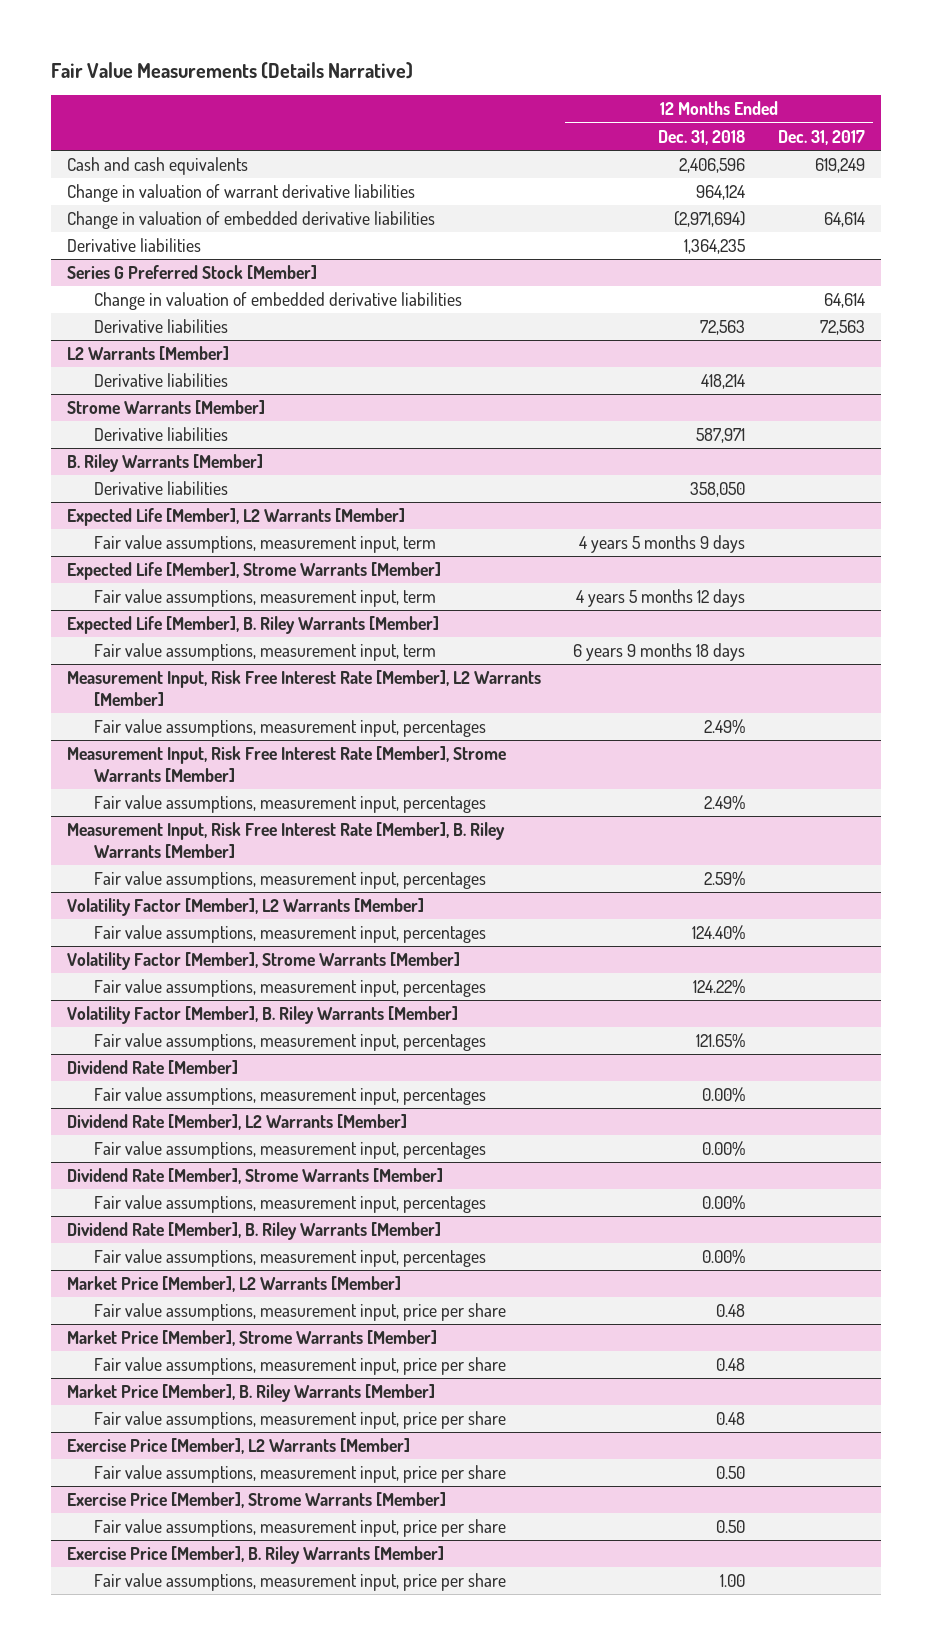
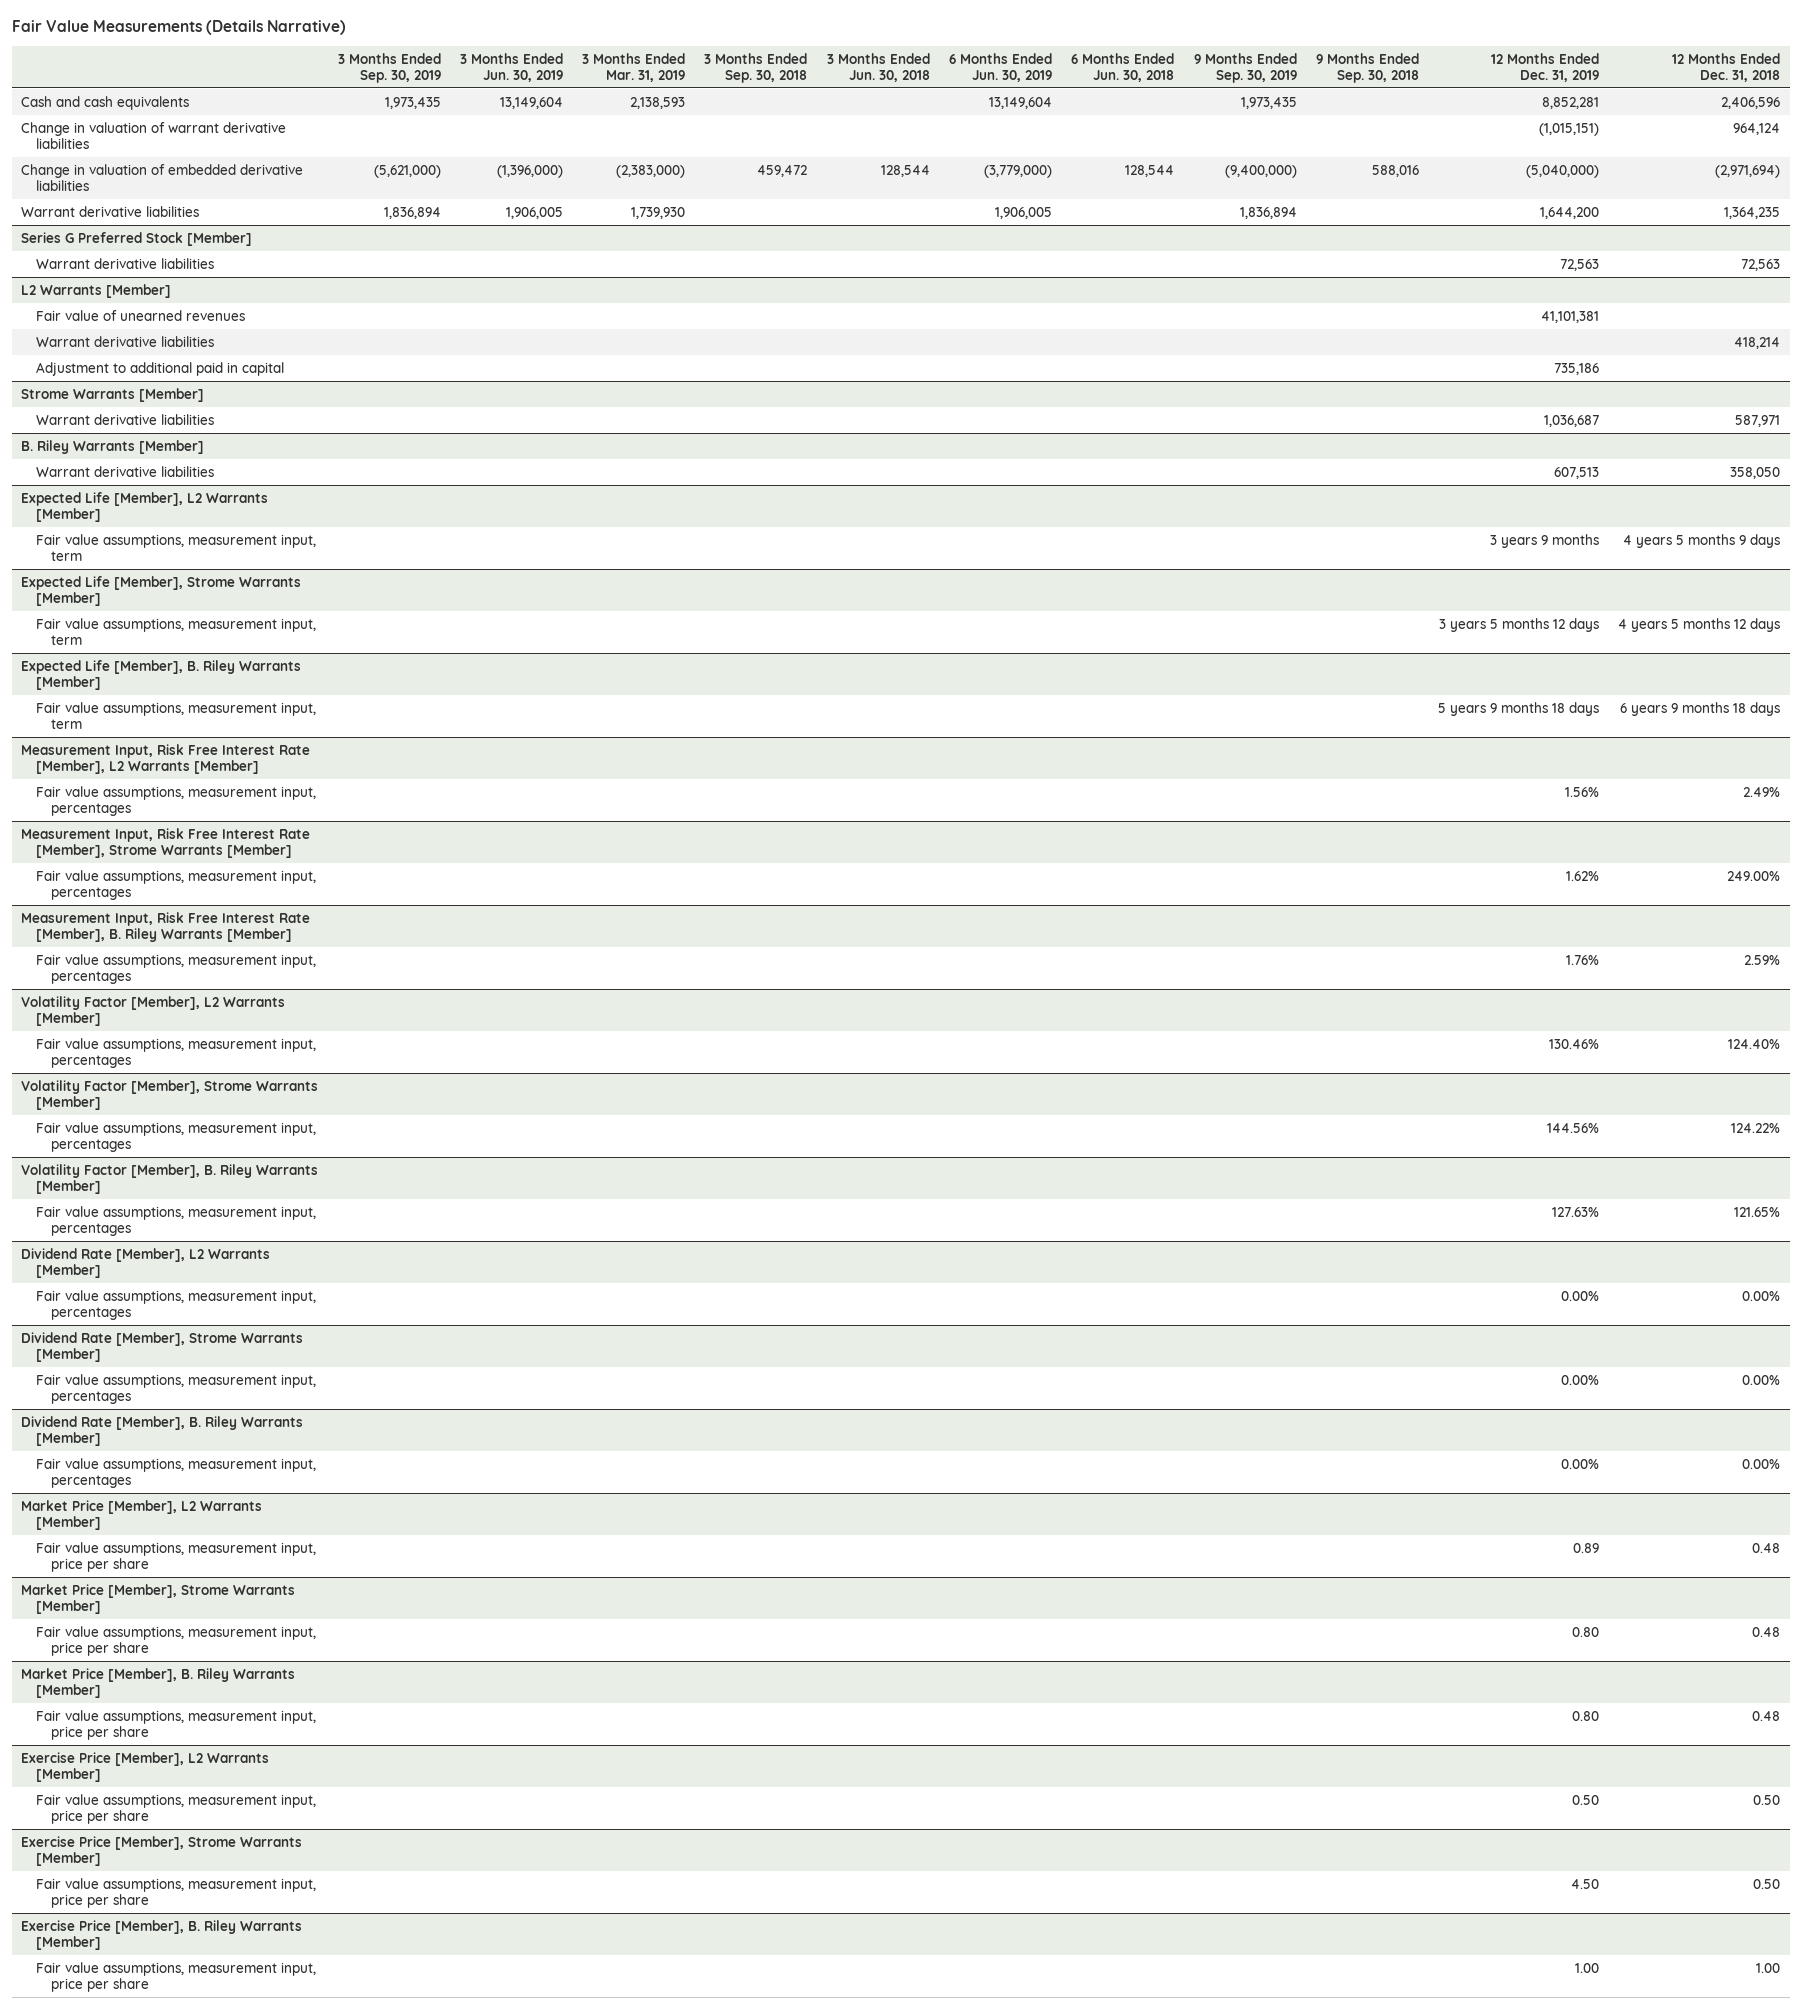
[777,129,865,145] Dec. 31, 2017 -> none
none -> [337,52,441,83] 3 Months Ended Sep. 30, 2019
none -> [459,52,563,82] 3 Months Ended Jun. 30, 2019
none -> [582,52,686,82] 3 Months Ended Mar. 31, 2019
none -> [704,52,808,83] 3 Months Ended Sep. 30, 2018
none -> [826,52,930,82] 3 Months Ended Jun. 30, 2018
none -> [948,52,1052,82] 6 Months Ended Jun. 30, 2019
none -> [1071,52,1175,82] 6 Months Ended Jun. 30, 2018
none -> [1193,52,1297,83] 9 Months Ended Sep. 30, 2019
none -> [1315,52,1419,83] 9 Months Ended Sep. 30, 2018
none -> [1491,52,1600,82] 12 Months Ended Dec. 31, 2019
[66,238,201,253] Derivative liabilities -> [21,205,200,217] Warrant derivative liabilities
[94,292,463,311] Change in valuation of embedded derivative liabilities -> none
[94,319,229,334] Derivative liabilities -> [36,257,215,269] Warrant derivative liabilities
none -> [36,309,246,321] Fair value of unearned revenues
[94,373,229,388] Derivative liabilities -> [36,335,215,347] Warrant derivative liabilities
none -> [36,361,285,376] Adjustment to additional paid in capital
[94,427,229,442] Derivative liabilities -> [36,413,215,425] Warrant derivative liabilities
[94,481,229,496] Derivative liabilities -> [36,465,215,477] Warrant derivative liabilities
[704,795,746,811] 2.49% -> [1727,870,1781,881] 249.00%
[66,1060,238,1075] Dividend Rate [Member] -> none
[94,1087,487,1106] Fair value assumptions, measurement input, percentages -> none

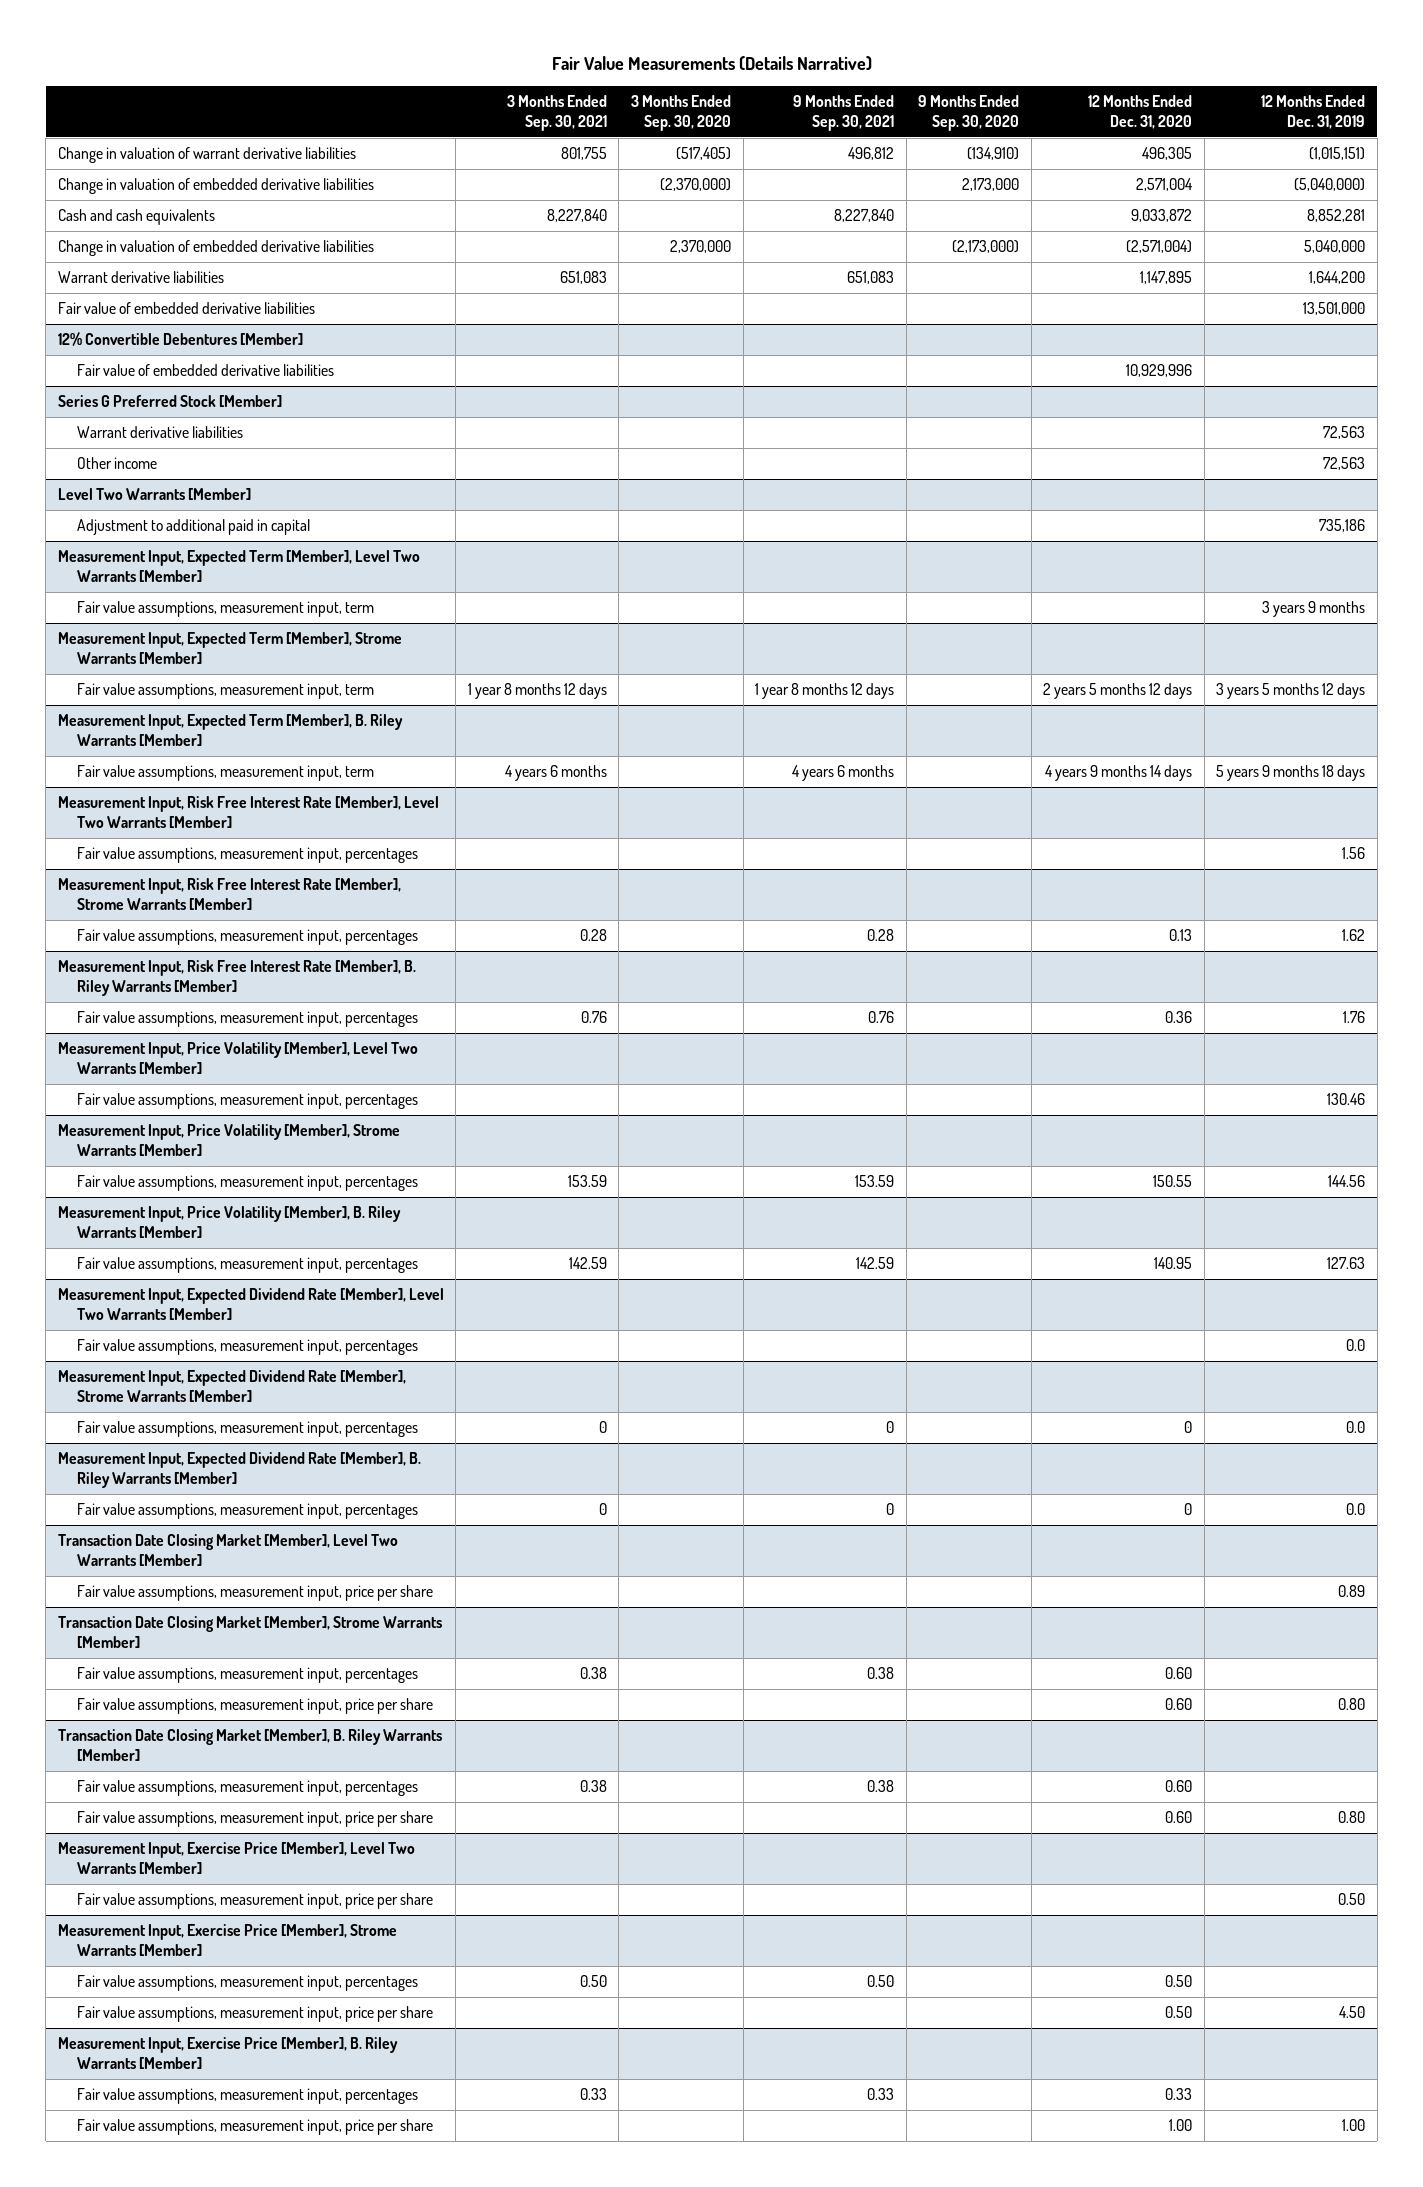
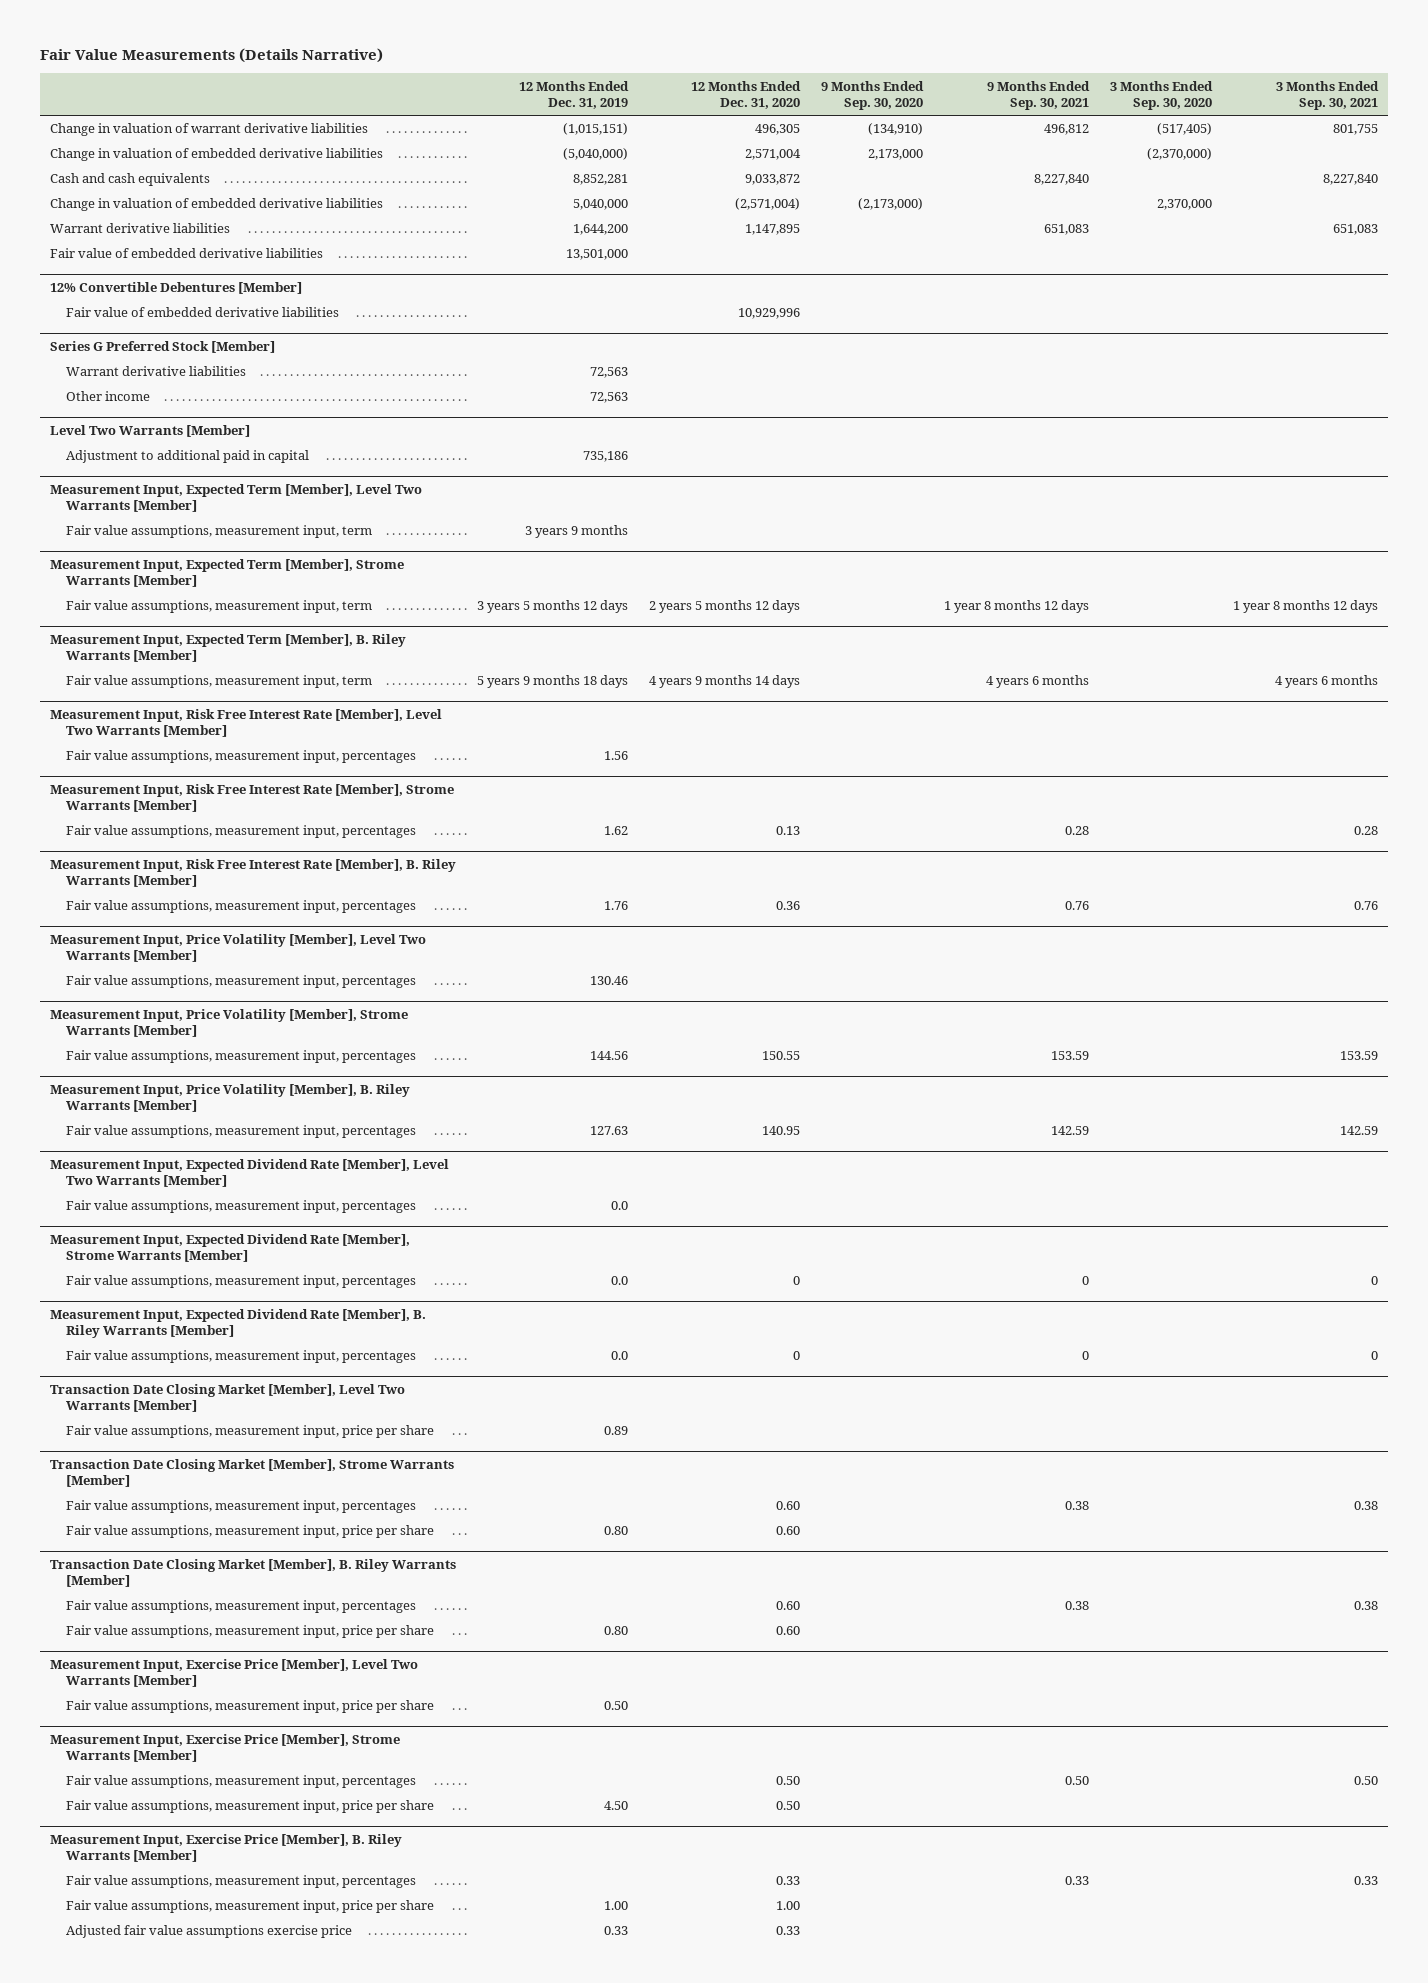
none -> [65,1925,352,1939] Adjusted fair value assumptions exercise price

